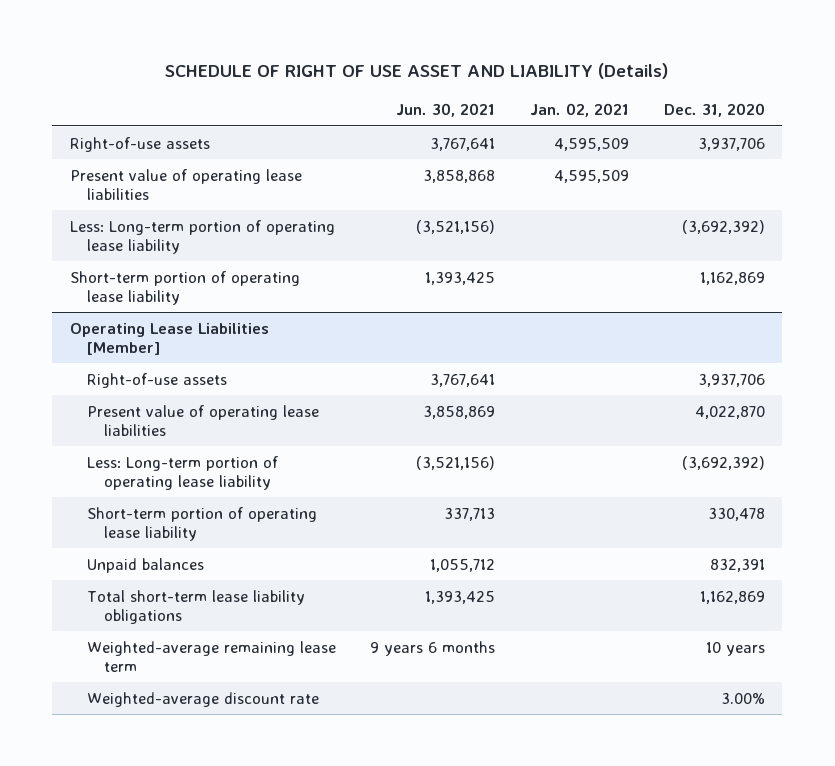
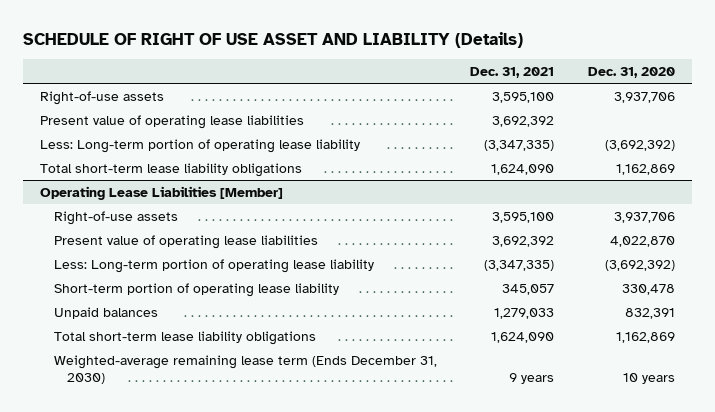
[396,103,496,118] Jun. 30, 2021 -> none
[530,103,630,118] Jan. 02, 2021 -> none
none -> [470,66,555,78] Dec. 31, 2021
[69,270,300,305] Short-term portion of operating lease liability -> [39,162,302,177] Total short-term lease liability obligations
[86,691,319,707] Weighted-average discount rate -> none
[86,640,336,672] Weighted-average remaining lease term -> [53,354,437,384] Weighted-average remaining lease term (Ends December 31, 2030)

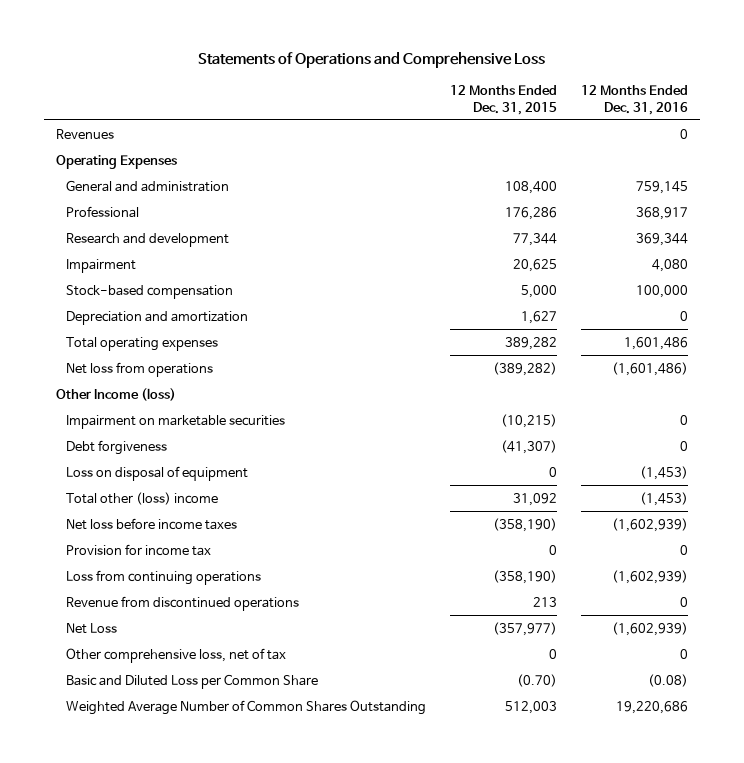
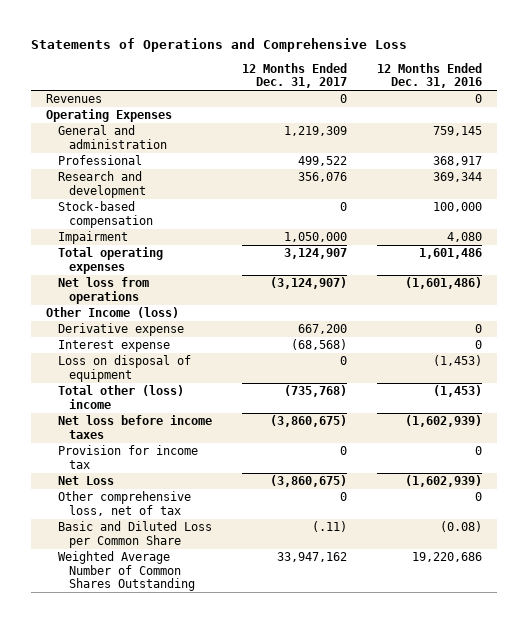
[450,84,558,115] 12 Months Ended Dec. 31, 2015 -> none
none -> [241,62,347,88] 12 Months Ended Dec. 31, 2017
[65,310,248,325] Depreciation and amortization -> none
[65,258,136,273] Impairment -> [57,231,128,245] Impairment
[65,414,285,429] Impairment on marketable securities -> none
[65,439,167,455] Debt forgiveness -> none
none -> [57,323,184,337] Derivative expense
none -> [57,340,170,353] Interest expense
[65,569,261,585] Loss from continuing operations -> none
[65,595,299,611] Revenue from discontinued operations -> none

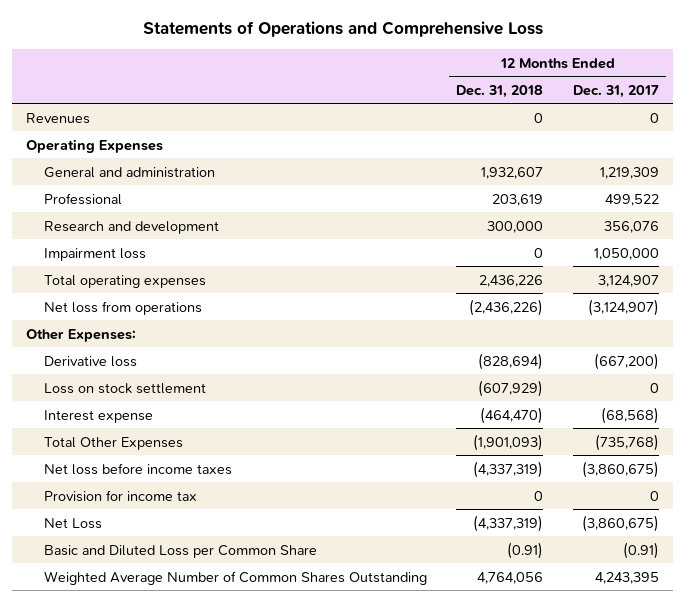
[376,62,482,88] 12 Months Ended Dec. 31, 2016 -> none
none -> [456,84,544,98] Dec. 31, 2018
[57,201,154,228] Stock-based compensation -> none
[57,231,128,245] Impairment -> [44,247,147,261] Impairment loss
[46,307,180,319] Other Income (loss) -> [26,328,137,342] Other Expenses:
[57,323,184,337] Derivative expense -> [44,355,138,367] Derivative loss
[297,324,347,335] 667,200 -> [593,352,659,370] (667,200)
none -> [44,382,207,394] Loss on stock settlement
[57,355,191,382] Loss on disposal of equipment -> none
[57,385,184,409] Total other (loss) income -> [44,436,184,450] Total Other Expenses
[57,491,191,516] Other comprehensive loss, net of tax -> none
[311,521,347,533] (.11) -> [622,541,659,559] (0.91)
[276,552,347,563] 33,947,162 -> [594,571,659,584] 4,243,395

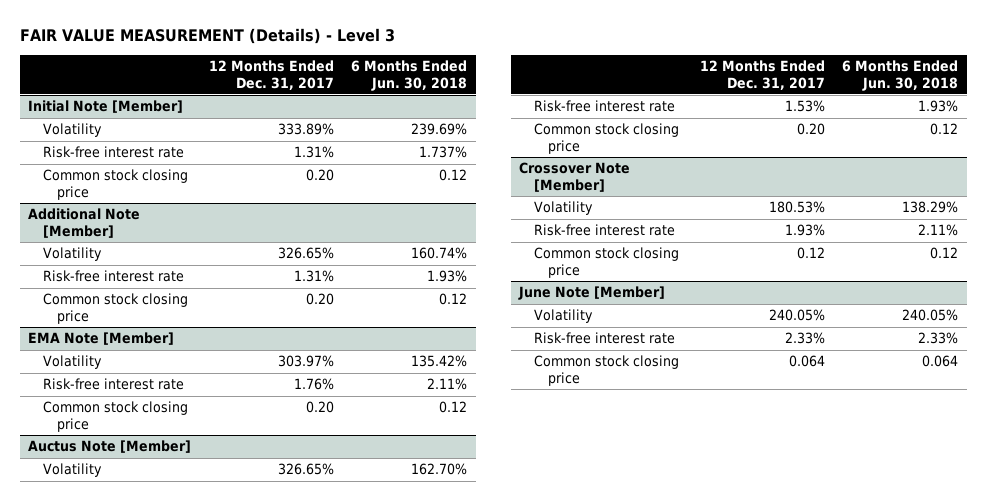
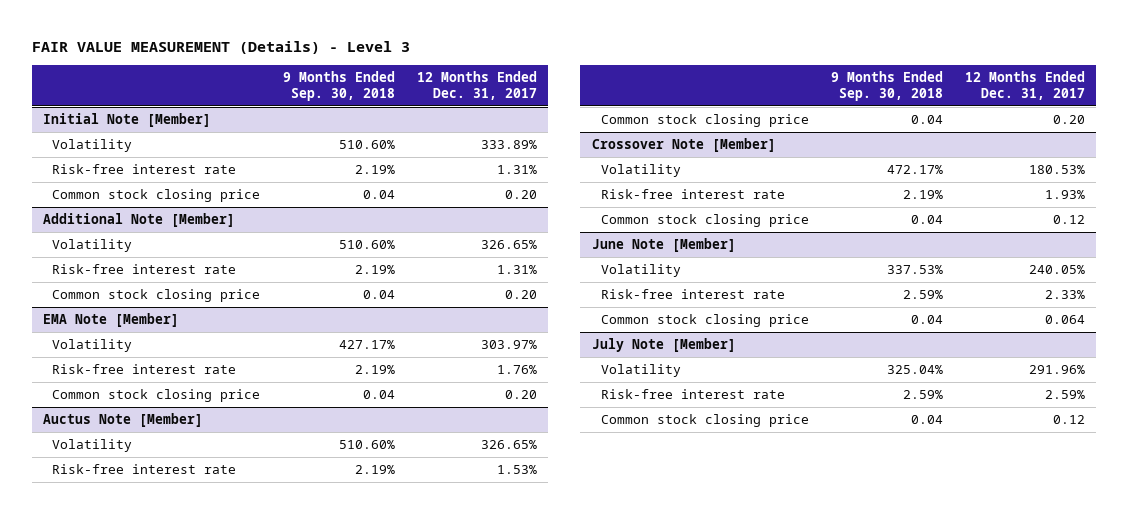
[351,60,468,91] 6 Months Ended Jun. 30, 2018 -> none
none -> [282,70,395,102] 9 Months Ended Sep. 30, 2018
none -> [591,337,736,352] July Note [Member]
none -> [600,363,681,377] Volatility
none -> [600,388,785,399] Risk-free interest rate
none -> [600,413,809,427] Common stock closing price

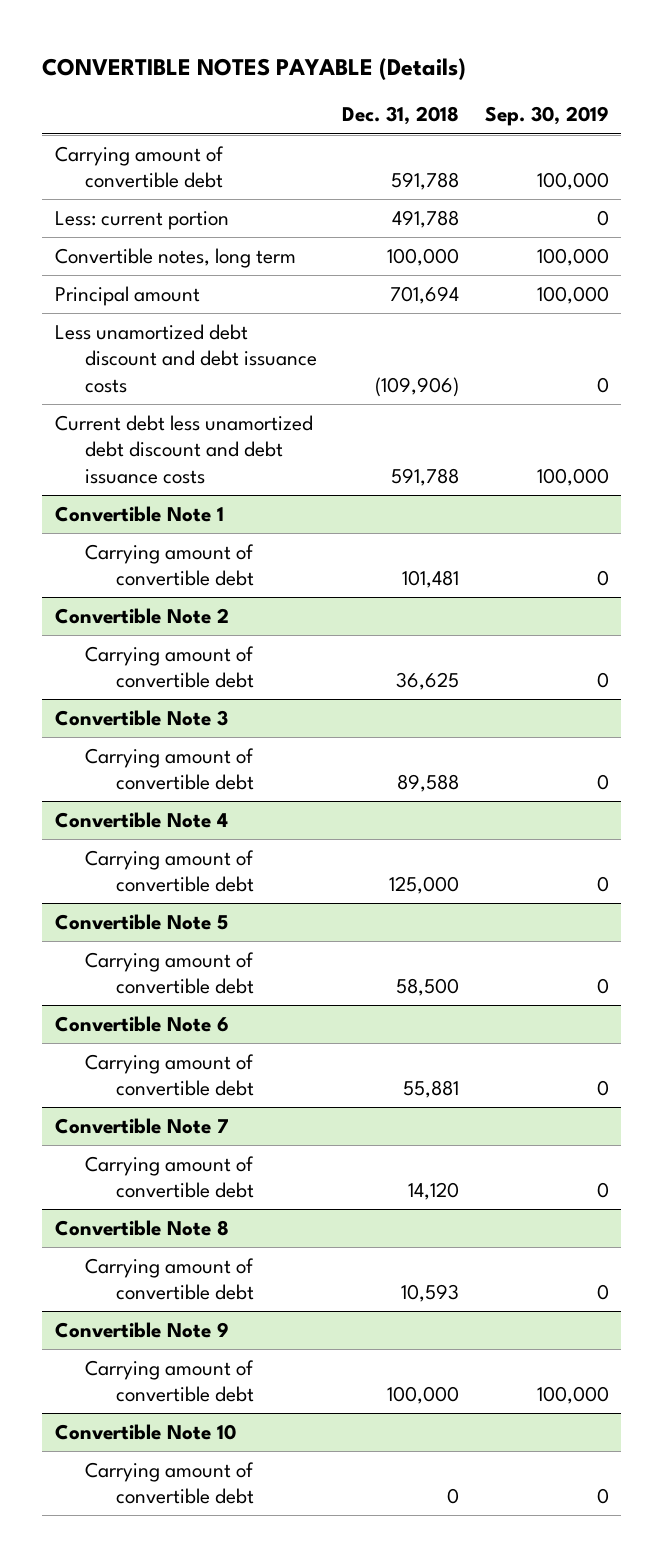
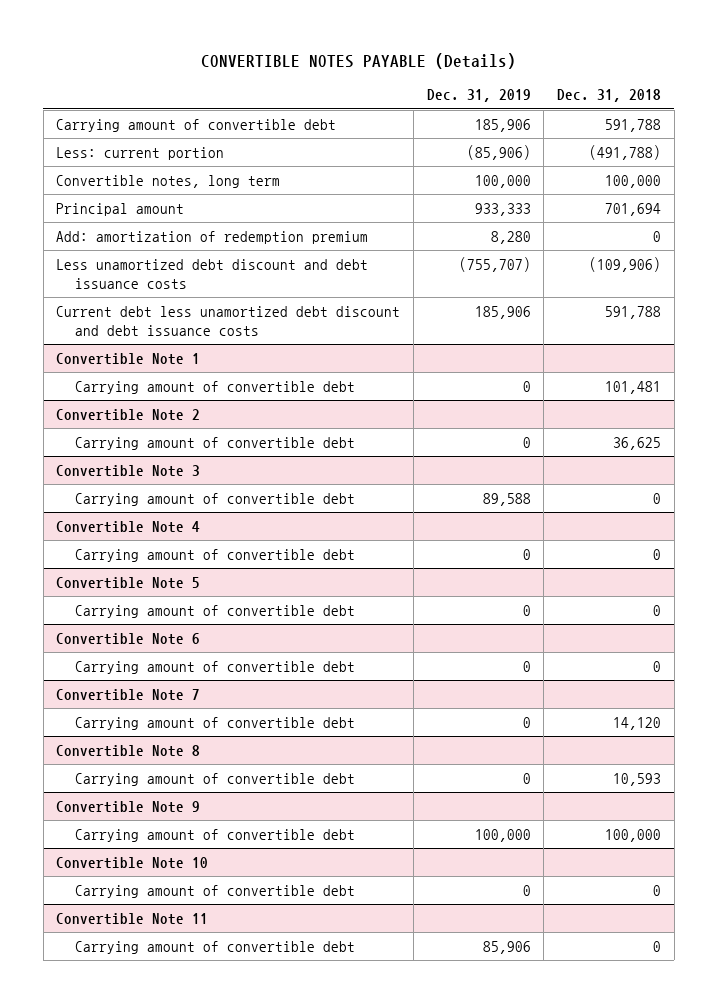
[484,106,609,127] Sep. 30, 2019 -> none
none -> [426,89,531,103] Dec. 31, 2019
[392,209,460,228] 491,788 -> [588,144,661,160] (491,788)
none -> [56,230,369,244] Add: amortization of redemption premium
[397,774,460,793] 89,588 -> [652,492,661,504] 0
[389,876,460,895] 125,000 -> [652,548,661,560] 0
[396,978,460,997] 58,500 -> [652,604,661,616] 0
[403,1080,460,1099] 55,881 -> [652,660,661,672] 0
none -> [56,912,209,925] Convertible Note 11
none -> [75,940,356,954] Carrying amount of convertible debt

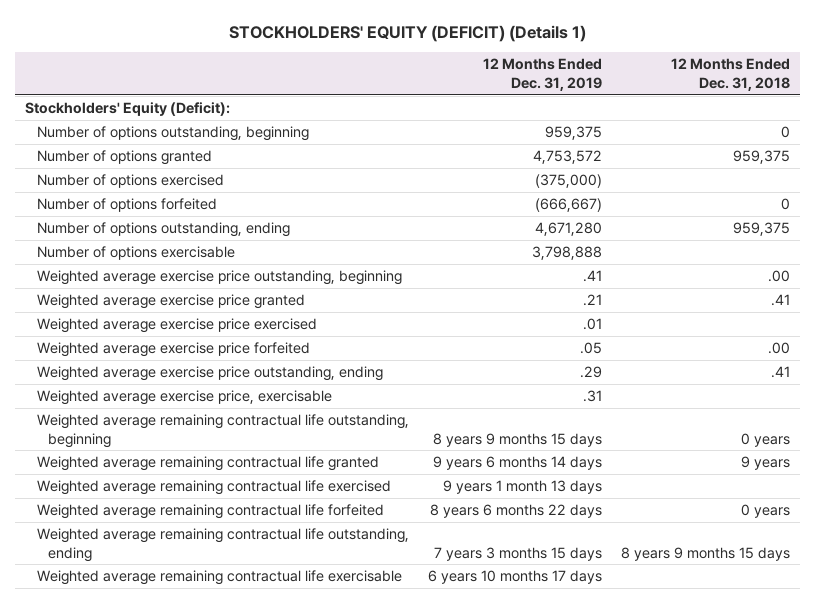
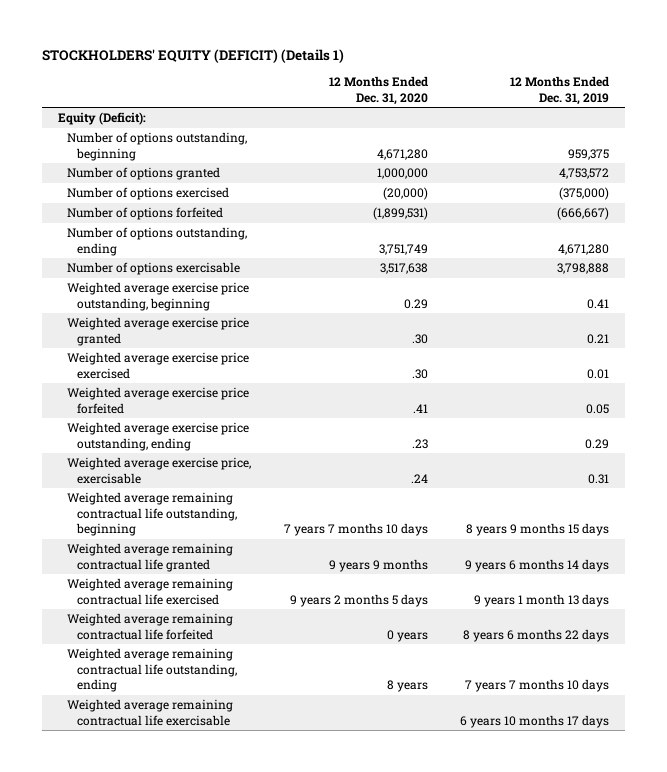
[671,58,791,91] 12 Months Ended Dec. 31, 2018 -> none
none -> [328,76,428,105] 12 Months Ended Dec. 31, 2020
[24,102,230,117] Stockholders' Equity (Deficit): -> [57,112,146,126] Equity (Deficit):
[583,270,603,283] .41 -> [587,298,610,309] 0.41
[583,294,603,307] .21 -> [587,333,610,344] 0.21
[583,318,603,331] .01 -> [587,368,610,379] 0.01
[580,342,603,355] .05 -> [586,403,610,414] 0.05
[580,366,603,379] .29 -> [585,438,610,449] 0.29
[583,390,603,403] .31 -> [588,473,610,484] 0.31
[434,546,603,561] 7 years 3 months 15 days -> [465,678,610,692] 7 years 7 months 10 days

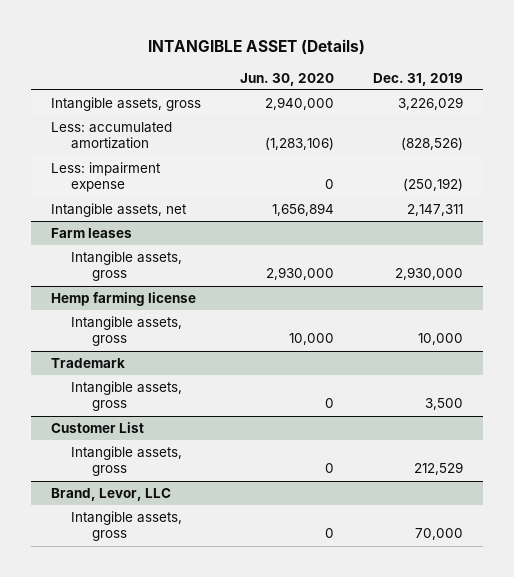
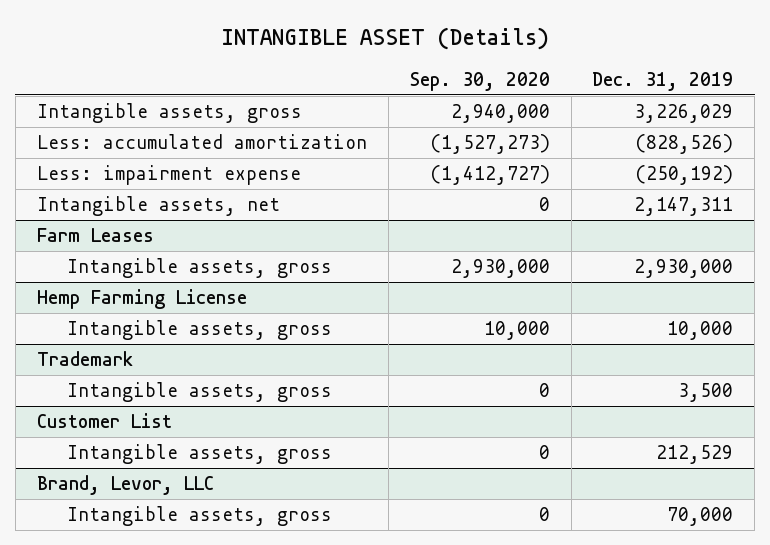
[239,72,334,86] Jun. 30, 2020 -> none
none -> [409,71,550,91] Sep. 30, 2020
[50,228,132,239] Farm leases -> [36,227,154,242] Farm Leases
[50,292,196,307] Hemp farming license -> [36,288,247,309] Hemp Farming License

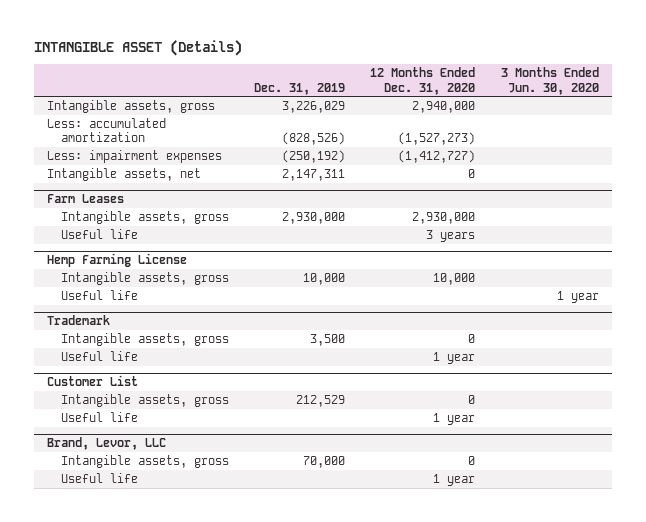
[409,71,550,91] Sep. 30, 2020 -> none
none -> [370,67,476,95] 12 Months Ended Dec. 31, 2020
none -> [500,67,599,95] 3 Months Ended Jun. 30, 2020
[36,164,301,185] Less: impairment expense -> [46,150,222,164] Less: impairment expenses
none -> [60,229,138,240] Useful life
none -> [60,290,138,301] Useful life
none -> [60,351,138,362] Useful life
none -> [60,412,138,423] Useful life
none -> [60,473,138,484] Useful life

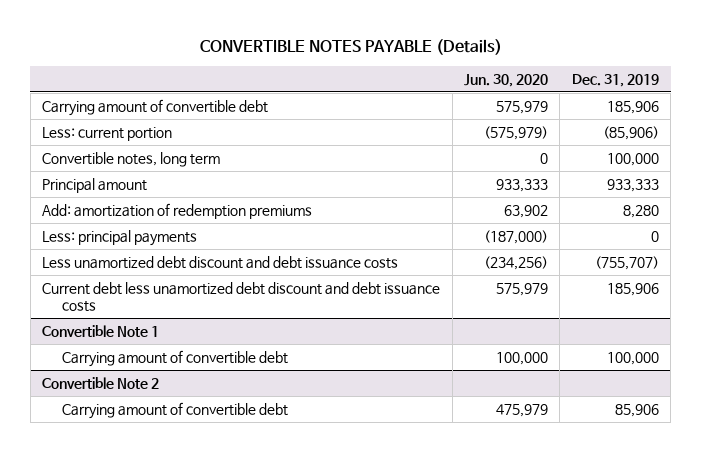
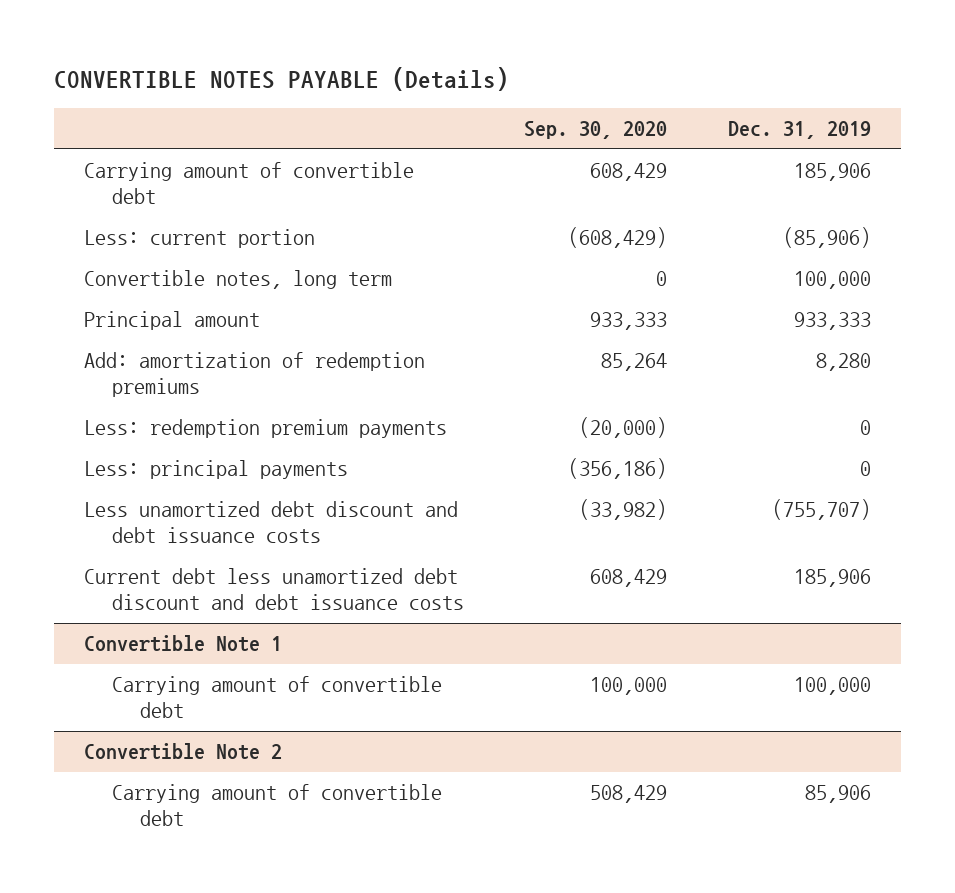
[464,73,549,87] Jun. 30, 2020 -> none
none -> [524,121,668,140] Sep. 30, 2020
none -> [83,419,447,439] Less: redemption premium payments

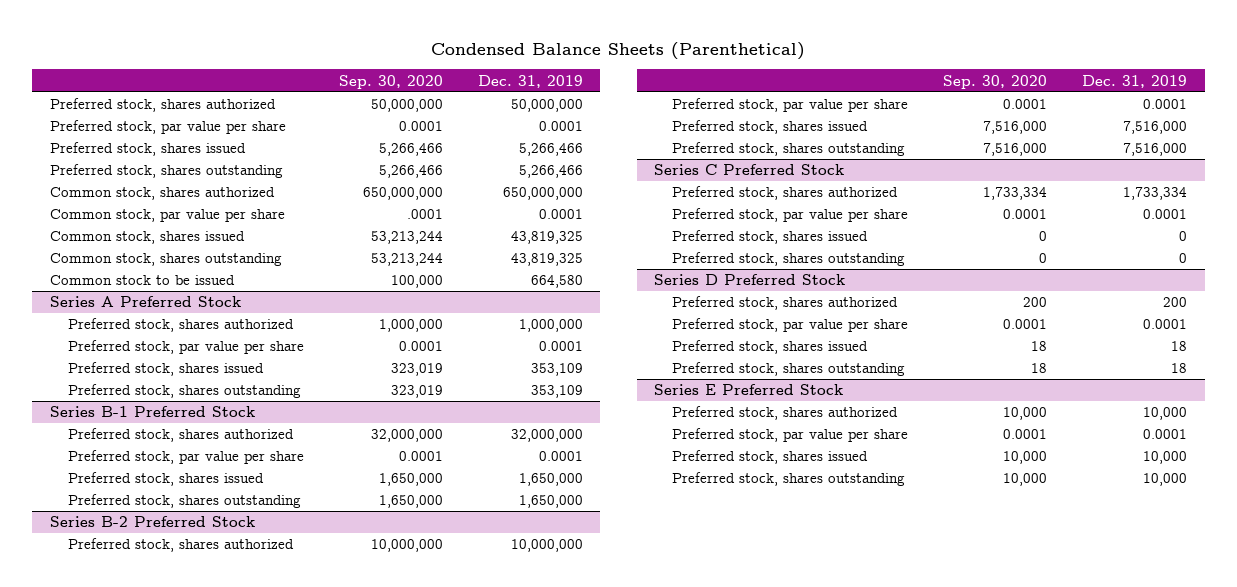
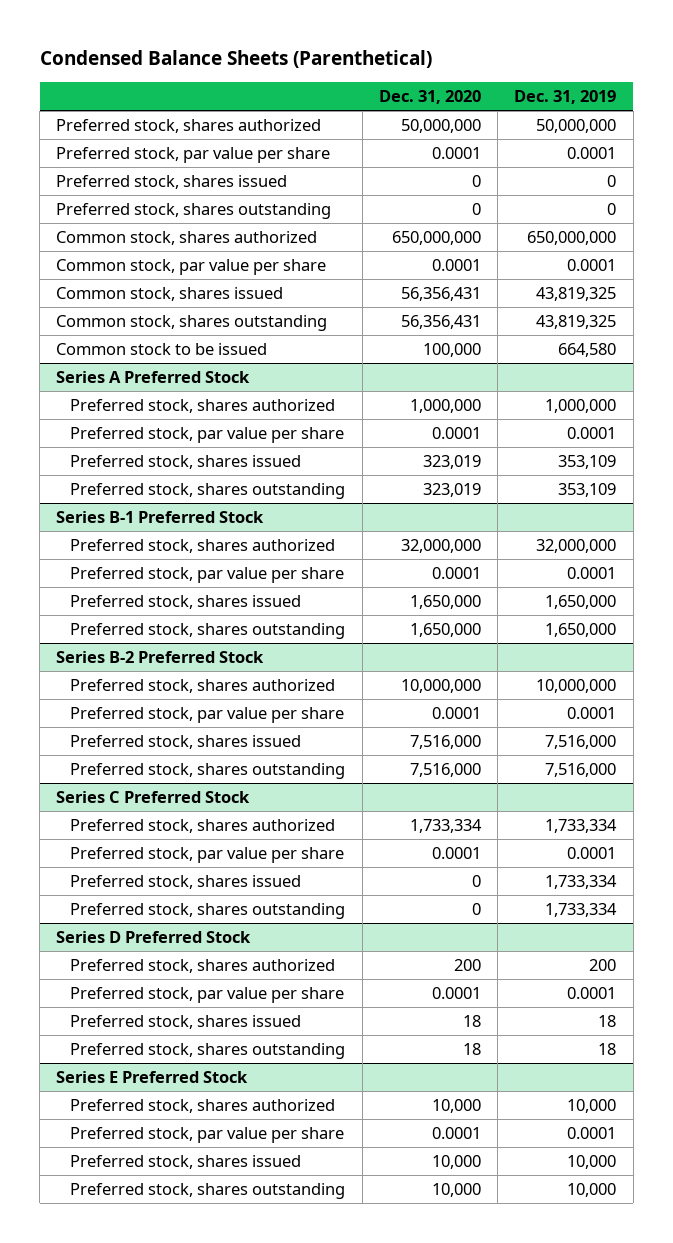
[338,74,443,89] Sep. 30, 2020 -> none
none -> [378,89,481,104] Dec. 31, 2020
[518,143,583,157] 5,266,466 -> [607,175,617,188] 0
[518,165,583,179] 5,266,466 -> [607,203,617,216] 0
[1179,231,1188,242] 0 -> [545,875,618,890] 1,733,334
[1179,253,1188,264] 0 -> [545,903,618,918] 1,733,334

